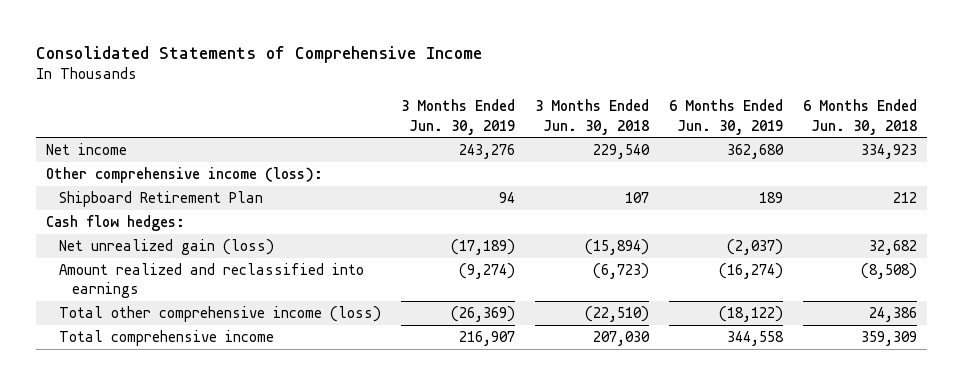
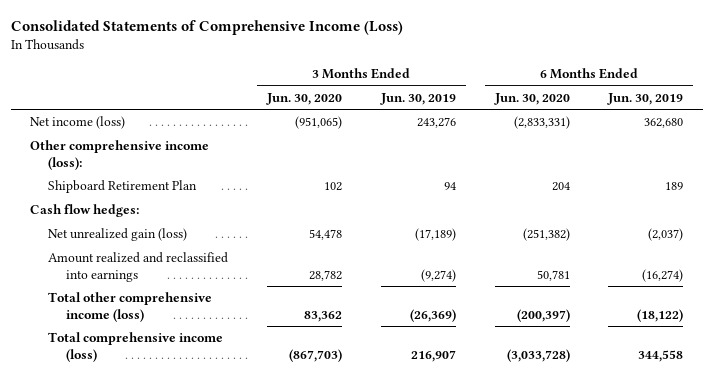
[35,46,482,64] Consolidated Statements of Comprehensive Income -> [10,20,403,36] Consolidated Statements of Comprehensive Income (Loss)
[534,99,649,135] 3 Months Ended Jun. 30, 2018 -> none
[803,99,918,135] 6 Months Ended Jun. 30, 2018 -> none
none -> [265,92,342,105] Jun. 30, 2020
none -> [493,92,570,105] Jun. 30, 2020
[45,143,127,156] Net income -> [30,116,126,130] Net income (loss)
[58,330,274,347] Total comprehensive income -> [48,332,224,362] Total comprehensive income (loss)

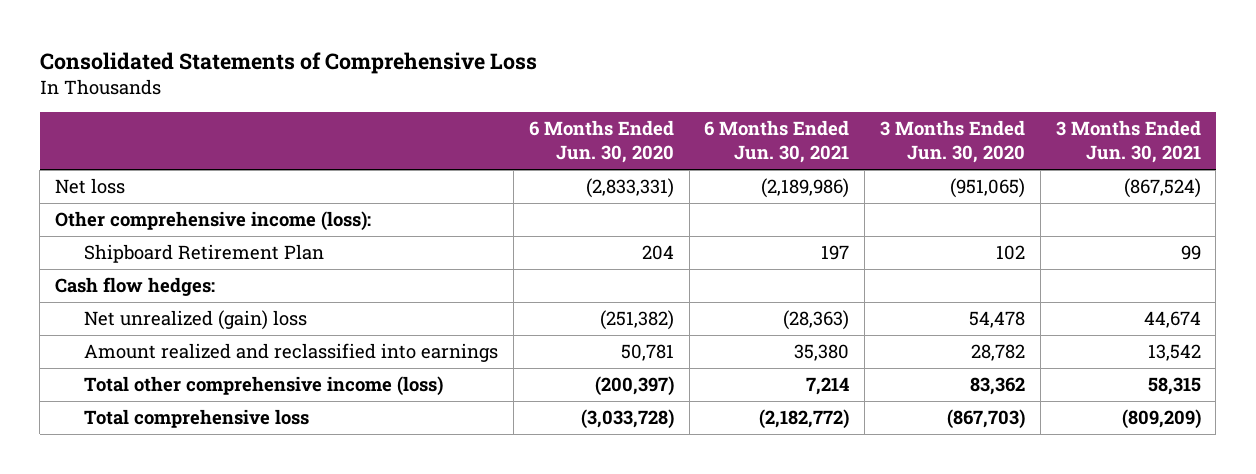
[10,20,403,36] Consolidated Statements of Comprehensive Income (Loss) -> [39,51,537,74] Consolidated Statements of Comprehensive Loss
[379,92,456,105] Jun. 30, 2019 -> none
[607,92,684,105] Jun. 30, 2019 -> none
none -> [704,120,850,164] 6 Months Ended Jun. 30, 2021
none -> [1055,120,1201,164] 3 Months Ended Jun. 30, 2021
[30,116,126,130] Net income (loss) -> [54,178,125,195] Net loss
[48,228,188,242] Net unrealized gain (loss) -> [84,310,308,331] Net unrealized (gain) loss
[48,332,224,362] Total comprehensive income (loss) -> [84,409,310,429] Total comprehensive loss

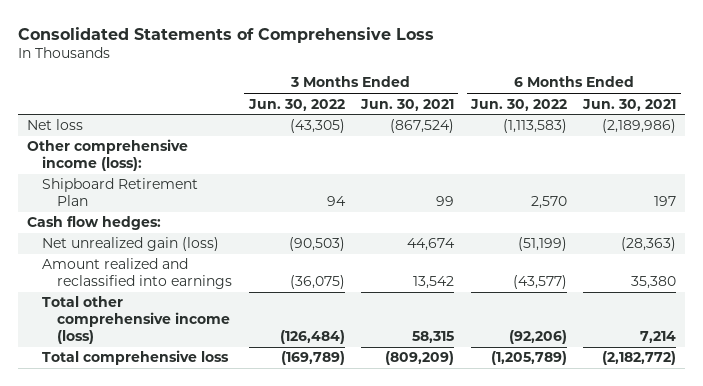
[528,120,674,164] 6 Months Ended Jun. 30, 2020 -> none
[880,120,1026,164] 3 Months Ended Jun. 30, 2020 -> none
none -> [247,98,345,111] Jun. 30, 2022
none -> [469,98,567,111] Jun. 30, 2022
[84,310,308,331] Net unrealized (gain) loss -> [41,237,219,252] Net unrealized gain (loss)

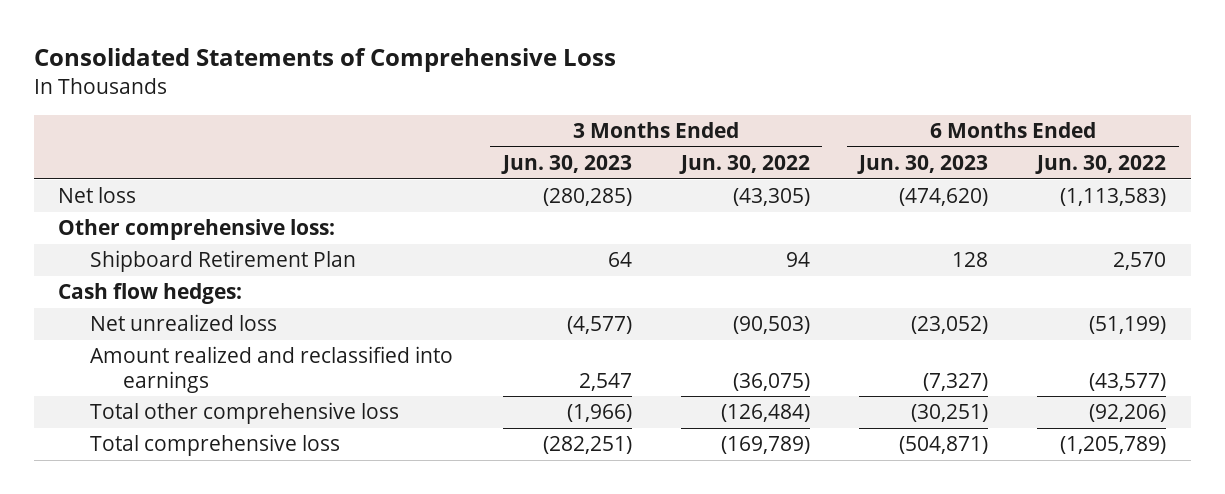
[360,98,455,111] Jun. 30, 2021 -> none
[582,98,677,111] Jun. 30, 2021 -> none
none -> [500,154,632,174] Jun. 30, 2023
none -> [857,154,989,174] Jun. 30, 2023
[26,139,188,172] Other comprehensive income (loss): -> [58,219,336,241] Other comprehensive loss:
[41,237,219,252] Net unrealized gain (loss) -> [90,314,278,332] Net unrealized loss
[41,296,231,344] Total other comprehensive income (loss) -> [90,402,400,425] Total other comprehensive loss

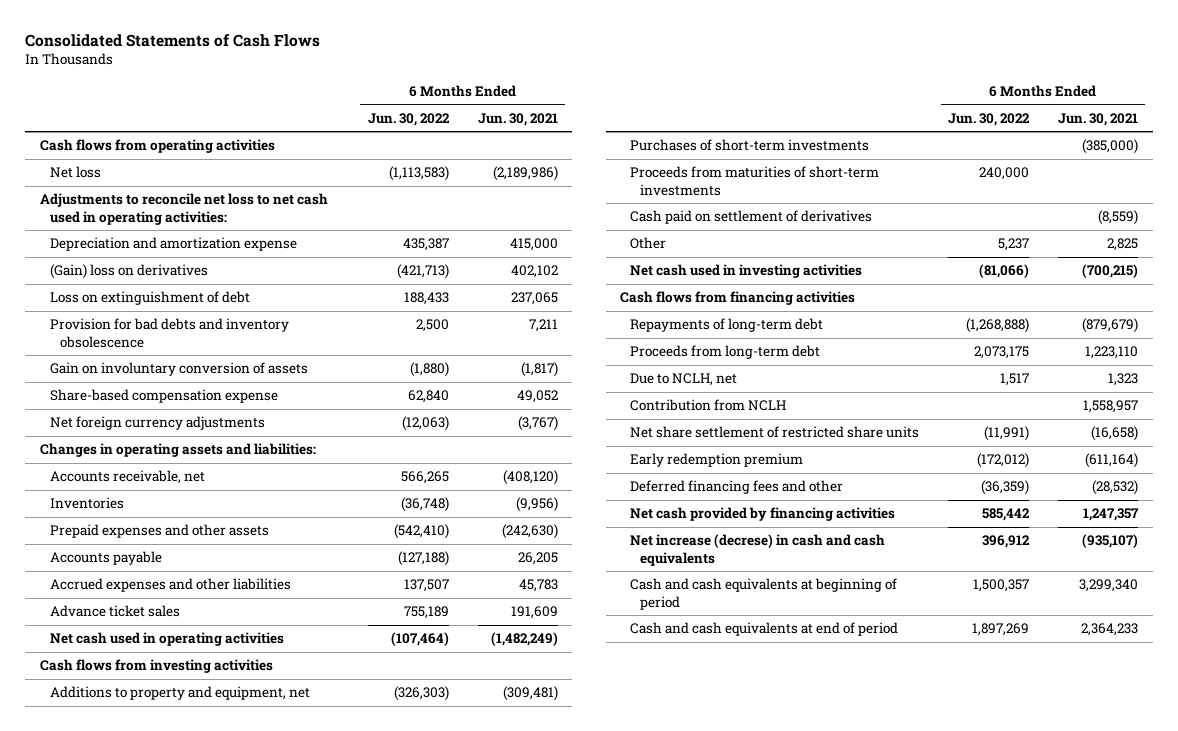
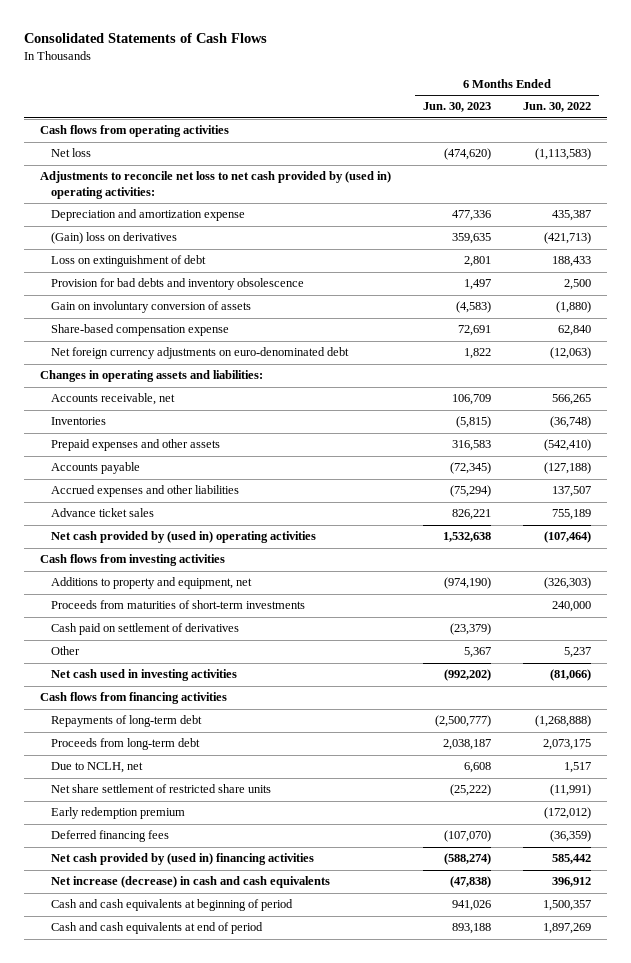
[477,112,558,126] Jun. 30, 2021 -> none
none -> [422,102,491,113] Jun. 30, 2023
[39,193,328,225] Adjustments to reconcile net loss to net cash used in operating activities: -> [39,171,391,199] Adjustments to reconcile net loss to net cash provided by (used in) operating activities:
[49,416,265,431] Net foreign currency adjustments -> [51,347,350,360] Net foreign currency adjustments on euro-denominated debt
[49,632,284,647] Net cash used in operating activities -> [51,531,317,544] Net cash provided by (used in) operating activities
[630,139,870,152] Purchases of short-term investments -> none
[630,399,787,412] Contribution from NCLH -> none
[630,480,844,495] Deferred financing fees and other -> [51,830,170,843] Deferred financing fees
[630,507,896,522] Net cash provided by financing activities -> [51,853,315,866] Net cash provided by (used in) financing activities
[630,534,886,566] Net increase (decrese) in cash and cash equivalents -> [51,876,331,889] Net increase (decrease) in cash and cash equivalents

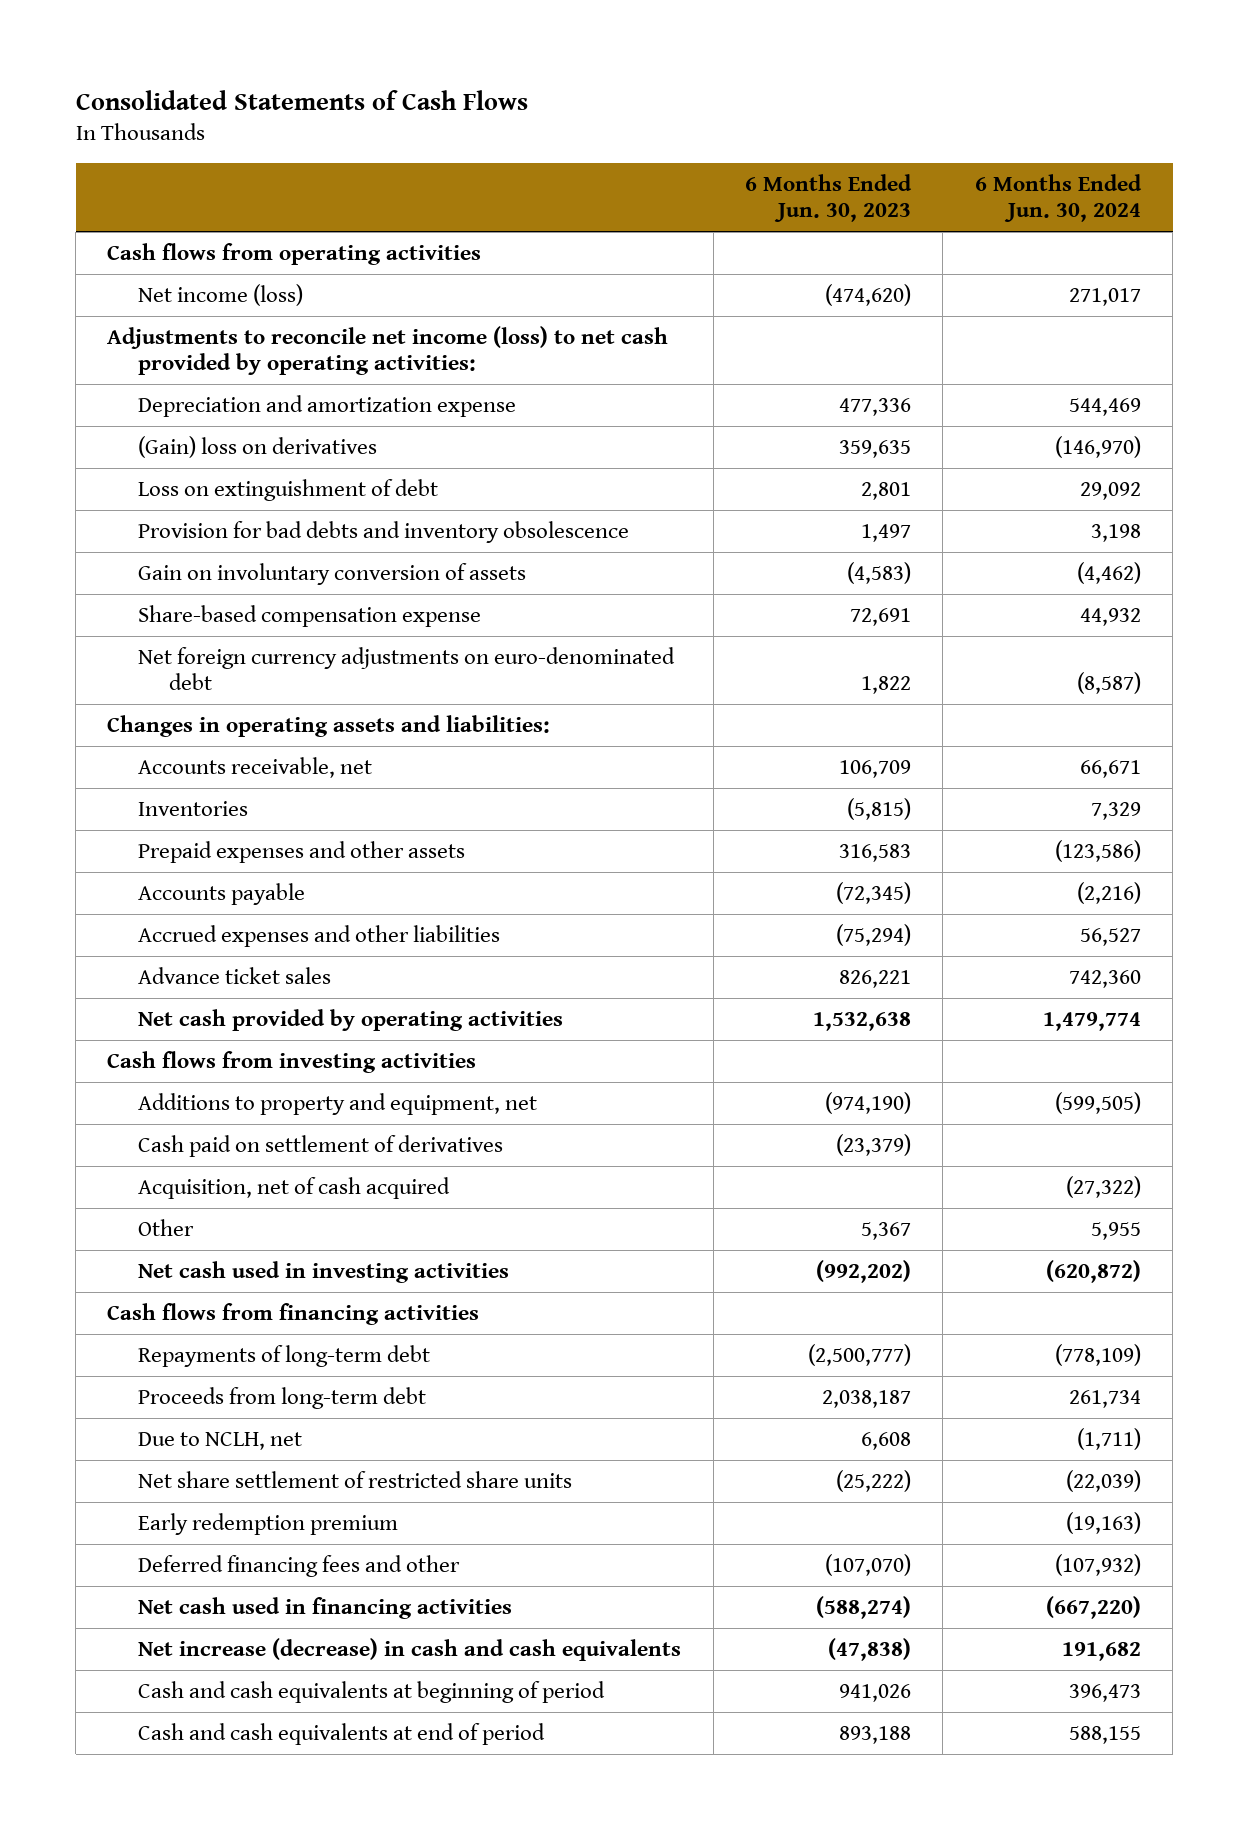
[522,102,591,113] Jun. 30, 2022 -> none
none -> [974,173,1142,223] 6 Months Ended Jun. 30, 2024
[51,148,92,158] Net loss -> [138,283,304,306] Net income (loss)
[39,171,391,199] Adjustments to reconcile net loss to net cash provided by (used in) operating activities: -> [107,325,669,376] Adjustments to reconcile net income (loss) to net cash provided by operating activities:
[51,531,317,544] Net cash provided by (used in) operating activities -> [138,1008,564,1031] Net cash provided by operating activities
[51,600,306,610] Proceeds from maturities of short-term investments -> none
none -> [138,1176,451,1199] Acquisition, net of cash acquired
[51,830,170,843] Deferred financing fees -> [138,1554,461,1577] Deferred financing fees and other
[51,853,315,866] Net cash provided by (used in) financing activities -> [138,1596,513,1619] Net cash used in financing activities

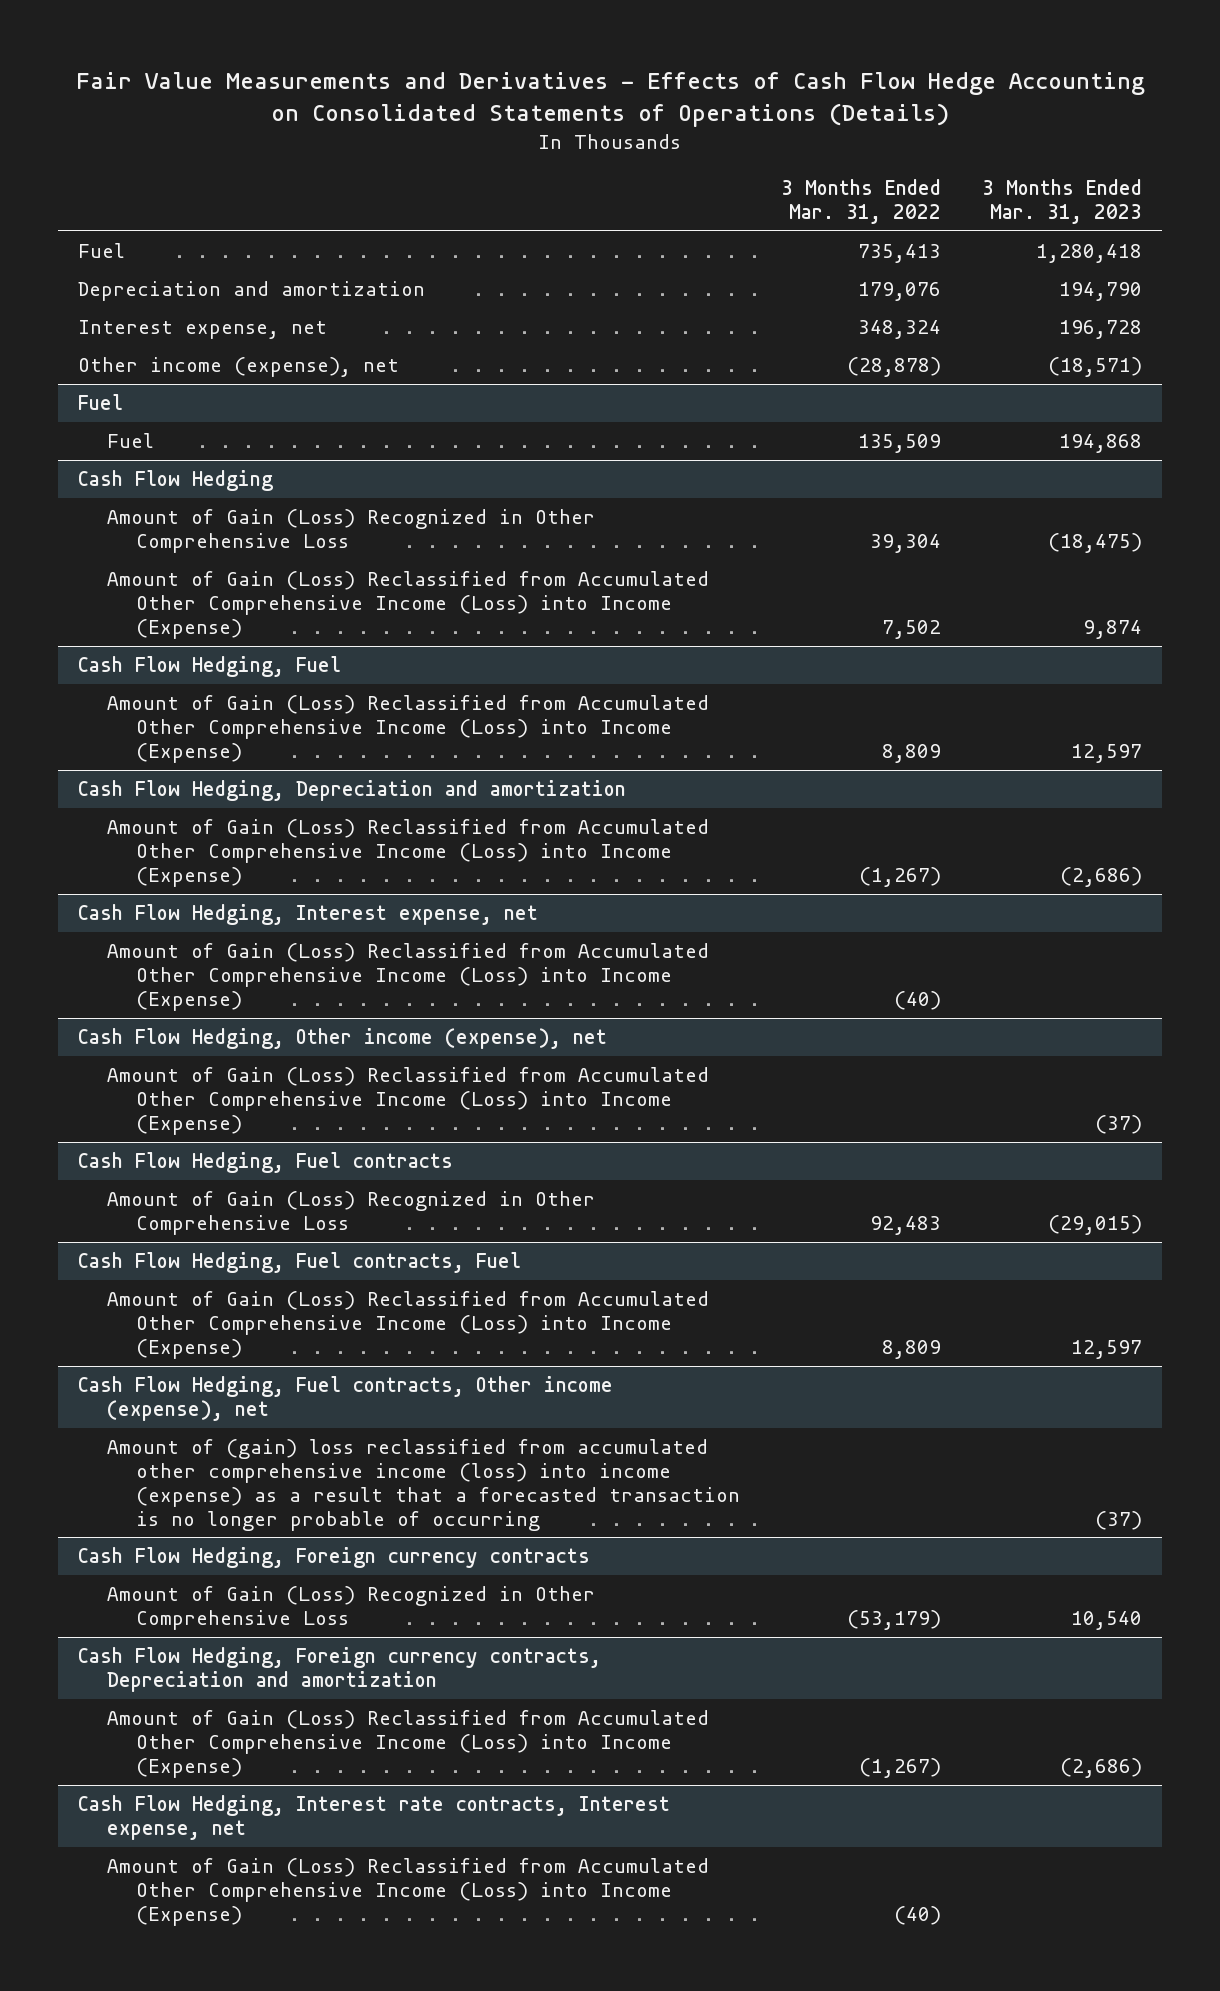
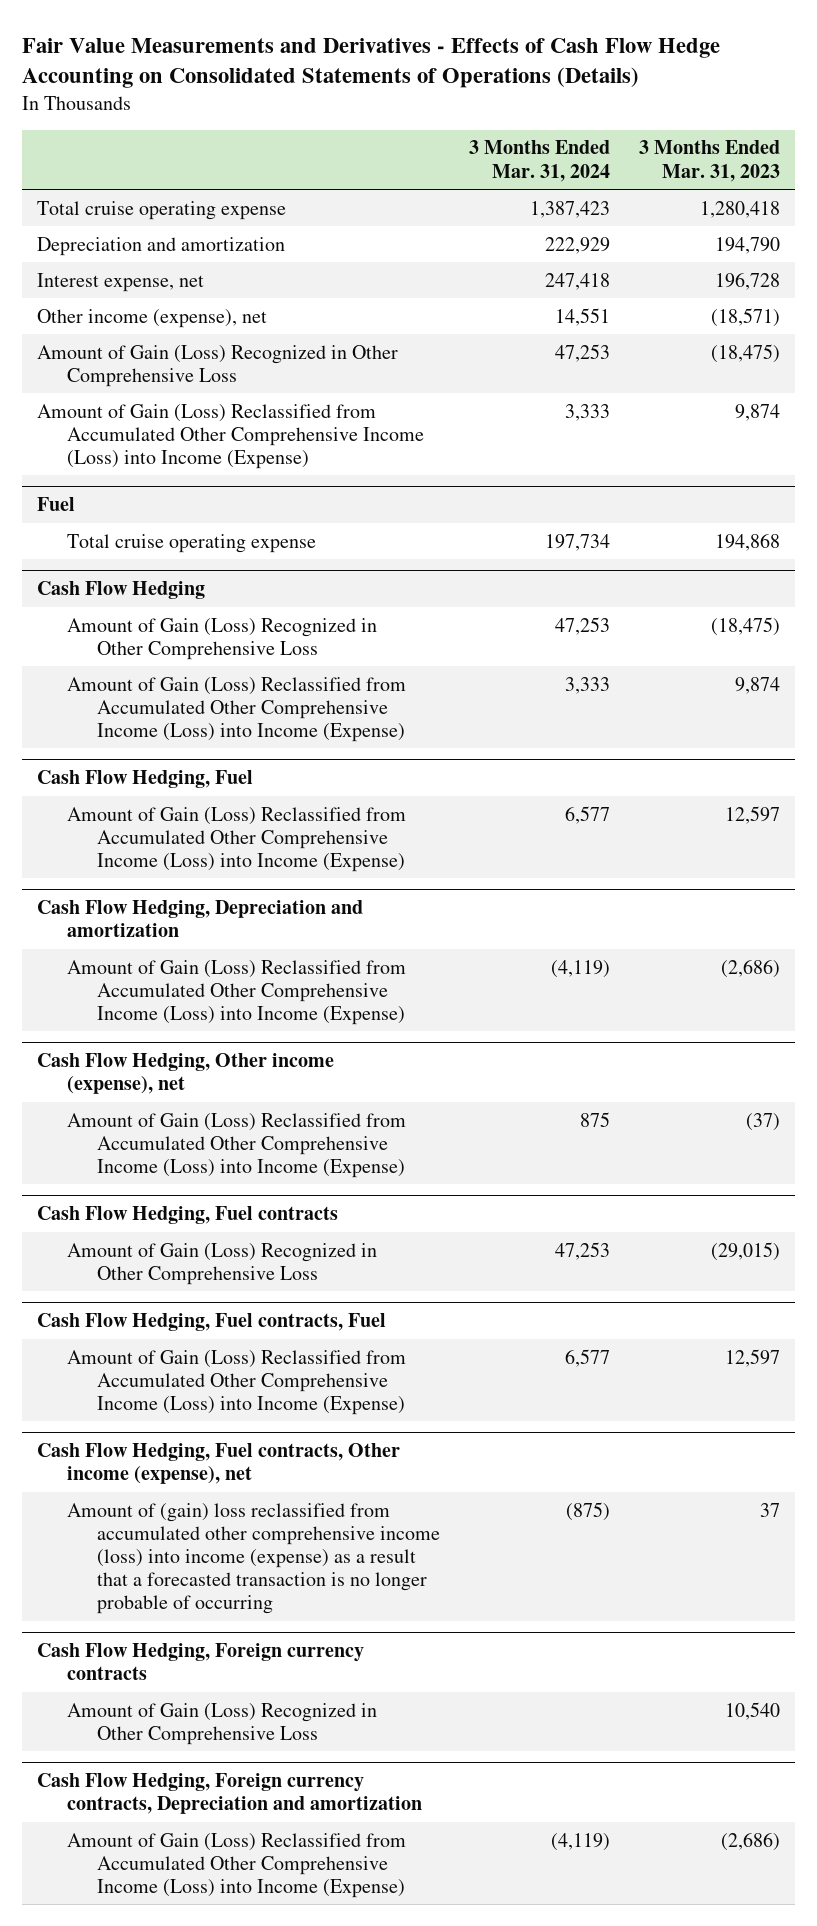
[780,179,941,225] 3 Months Ended Mar. 31, 2022 -> none
none -> [468,140,610,182] 3 Months Ended Mar. 31, 2024
[78,243,126,259] Fuel -> [36,200,286,220] Total cruise operating expense
none -> [36,344,398,387] Amount of Gain (Loss) Recognized in Other Comprehensive Loss
none -> [36,403,424,469] Amount of Gain (Loss) Reclassified from Accumulated Other Comprehensive Income (Loss) into Income (Expense)
[106,433,154,449] Fuel -> [66,533,316,553] Total cruise operating expense
[78,904,539,926] Cash Flow Hedging, Interest expense, net -> none
[106,943,709,1011] Amount of Gain (Loss) Reclassified from Accumulated Other Comprehensive Income (Loss) into Income (Expense) -> none
[1094,1510,1142,1530] (37) -> [760,1502,781,1517] 37
[78,1795,671,1840] Cash Flow Hedging, Interest rate contracts, Interest expense, net -> none
[106,1858,709,1926] Amount of Gain (Loss) Reclassified from Accumulated Other Comprehensive Income (Loss) into Income (Expense) -> none

